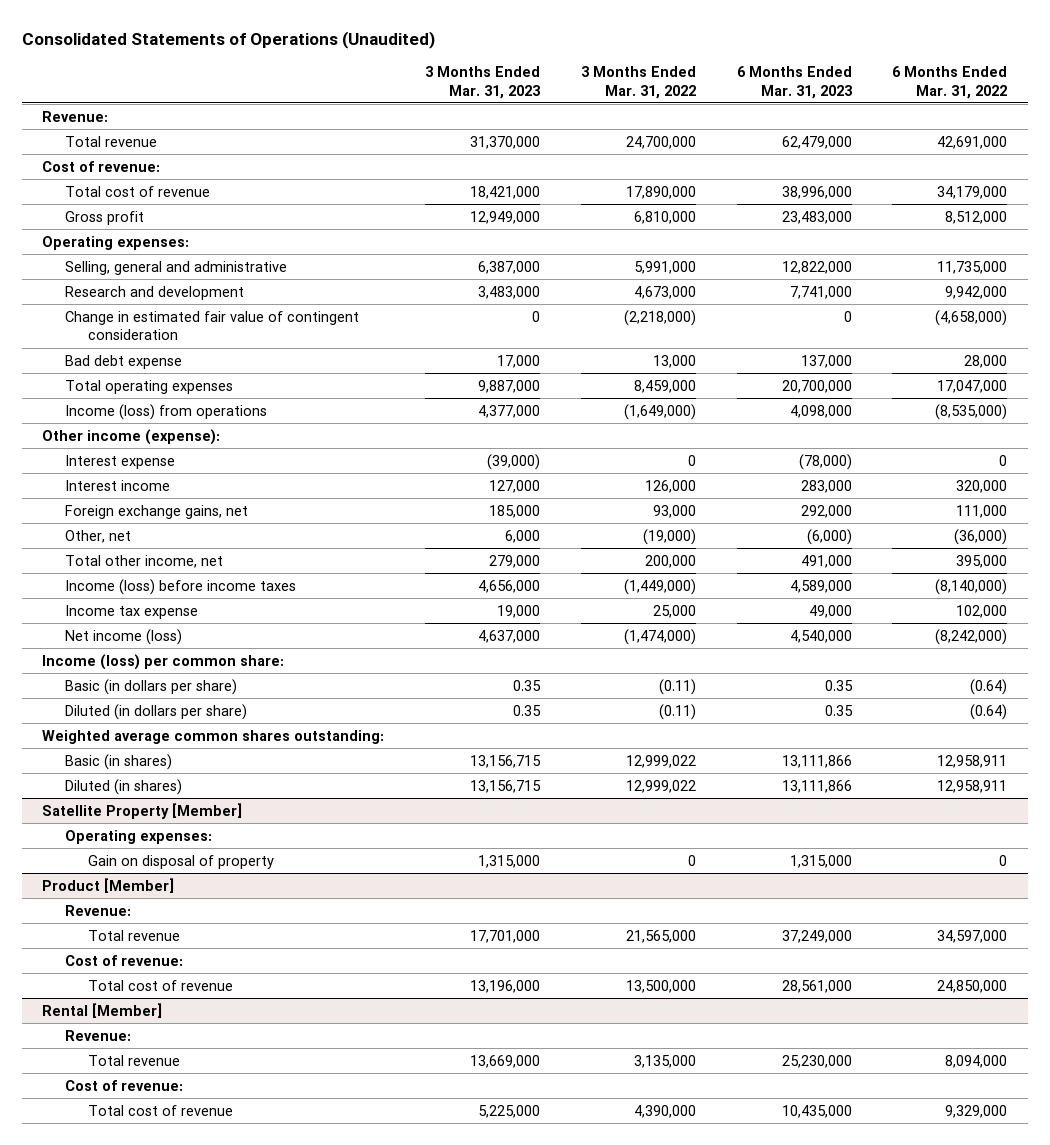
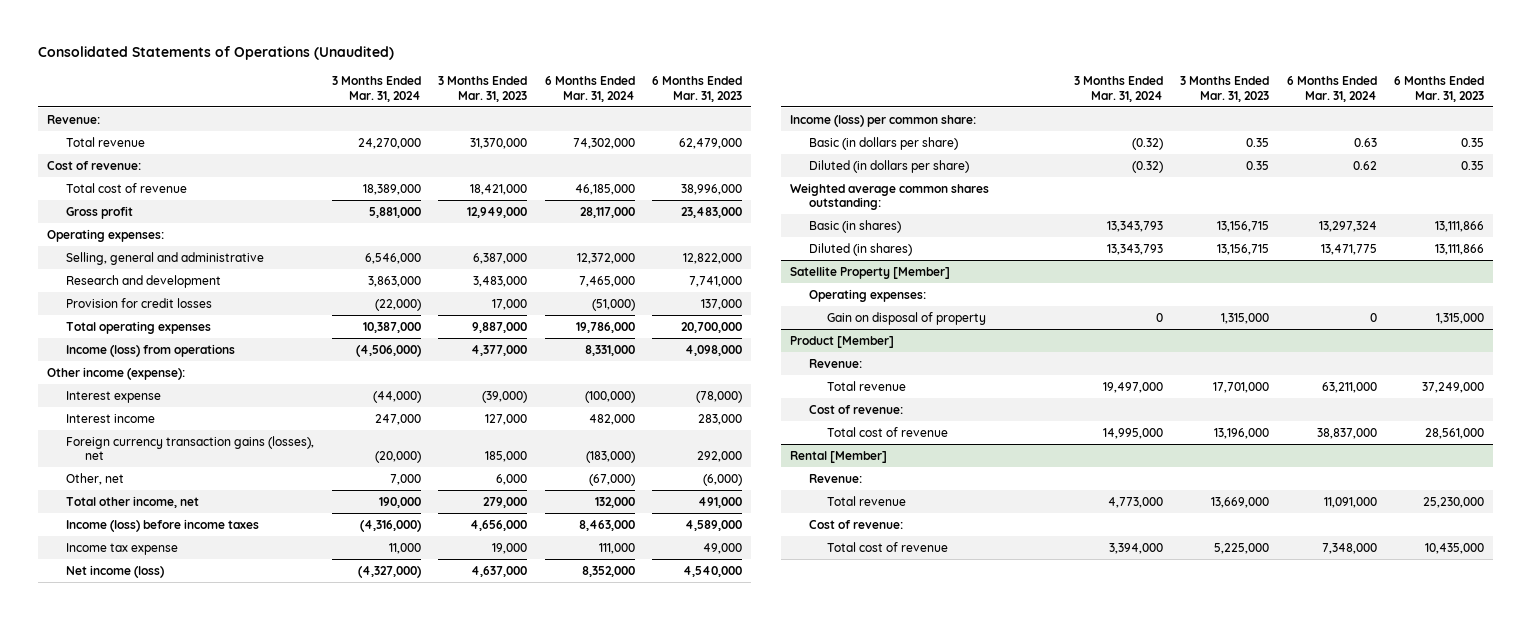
[580,65,696,99] 3 Months Ended Mar. 31, 2022 -> none
[892,65,1008,99] 6 Months Ended Mar. 31, 2022 -> none
none -> [331,75,421,102] 3 Months Ended Mar. 31, 2024
none -> [544,75,635,102] 6 Months Ended Mar. 31, 2024
[65,310,360,341] Change in estimated fair value of contingent consideration -> none
[65,354,183,369] Bad debt expense -> [66,297,213,308] Provision for credit losses
[65,504,249,519] Foreign exchange gains, net -> [66,435,315,461] Foreign currency transaction gains (losses), net

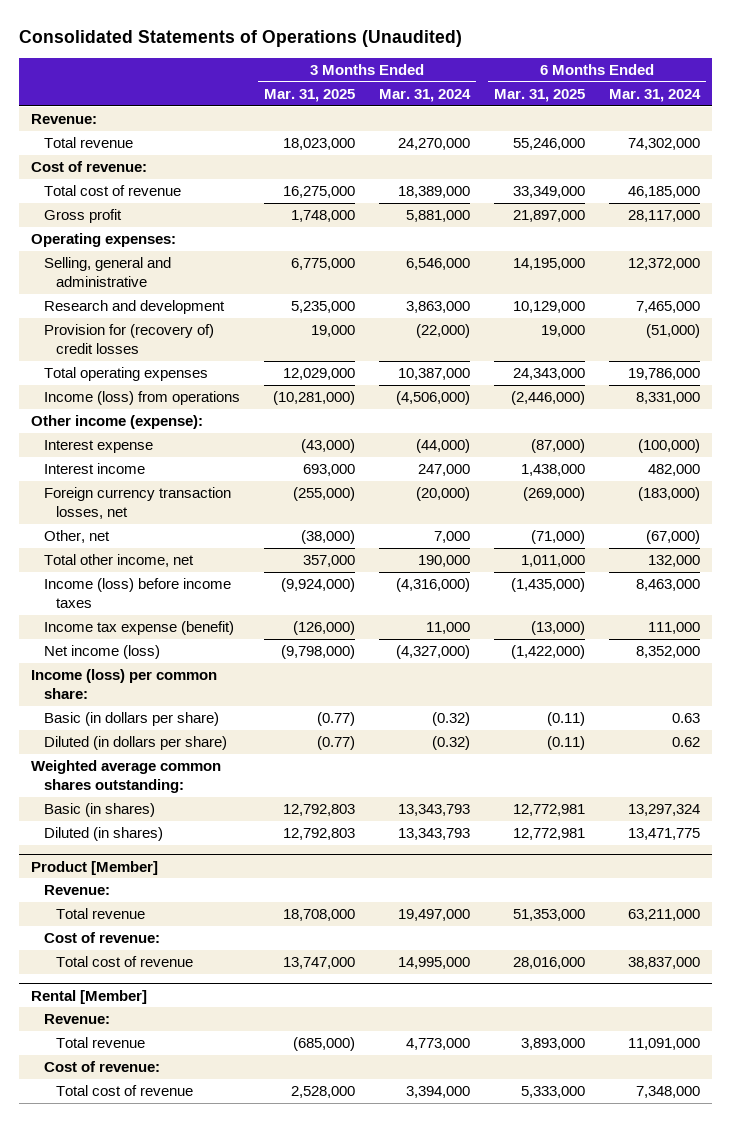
[438,75,528,102] 3 Months Ended Mar. 31, 2023 -> none
[652,75,743,102] 6 Months Ended Mar. 31, 2023 -> none
none -> [263,89,355,103] Mar. 31, 2025
none -> [493,89,585,103] Mar. 31, 2025
[66,297,213,308] Provision for credit losses -> [43,324,214,355] Provision for (recovery of) credit losses
[66,435,315,461] Foreign currency transaction gains (losses), net -> [43,487,231,520] Foreign currency transaction losses, net
[66,542,179,555] Income tax expense -> [43,621,234,636] Income tax expense (benefit)
[789,265,950,279] Satellite Property [Member] -> none
[808,288,926,302] Operating expenses: -> none
[827,311,987,325] Gain on disposal of property -> none

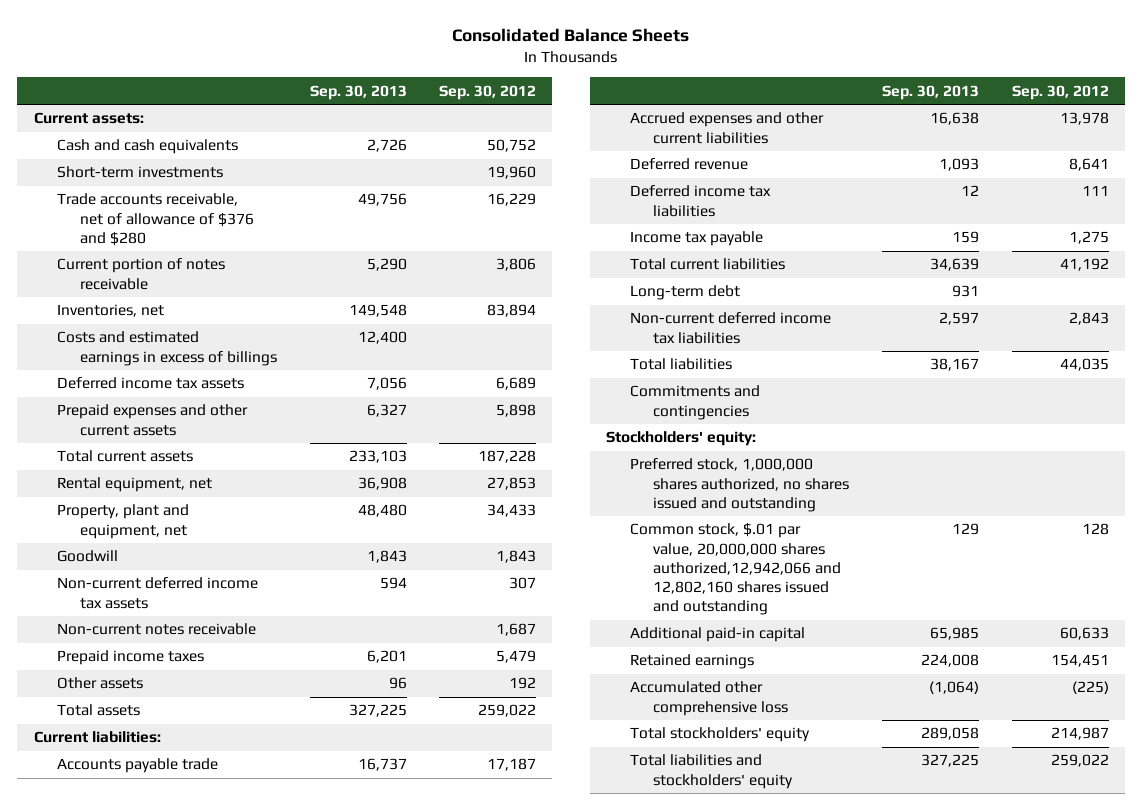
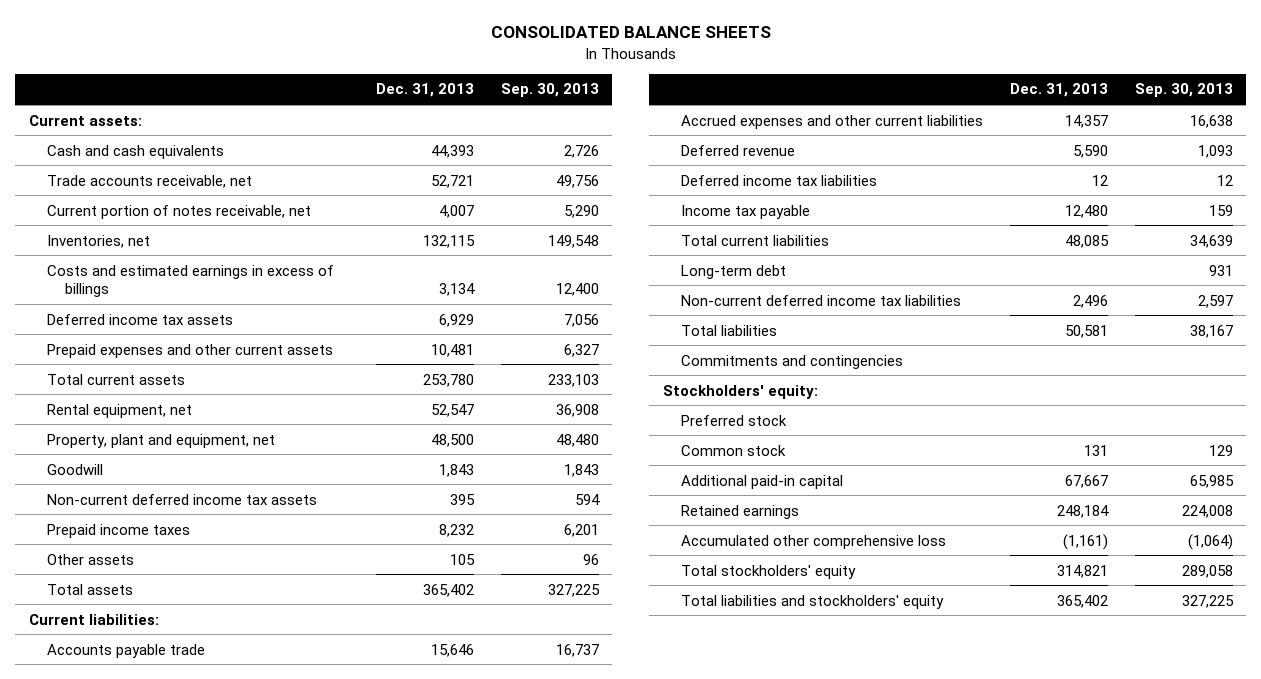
[452,28,690,43] Consolidated Balance Sheets -> [490,26,771,39] CONSOLIDATED BALANCE SHEETS
[438,84,536,100] Sep. 30, 2012 -> none
none -> [375,83,474,98] Dec. 31, 2013
[56,166,223,179] Short-term investments -> none
[56,193,255,246] Trade accounts receivable, net of allowance of $376 and $280 -> [46,174,252,188] Trade accounts receivable, net
[56,258,225,290] Current portion of notes receivable -> [46,204,311,219] Current portion of notes receivable, net
[56,623,256,636] Non-current notes receivable -> none
[629,458,850,512] Preferred stock, 1,000,000 shares authorized, no shares issued and outstanding -> [681,414,788,426] Preferred stock
[629,523,842,616] Common stock, $.01 par value, 20,000,000 shares authorized,12,942,066 and 12,802,160 shares issued and outstanding -> [681,444,787,456] Common stock

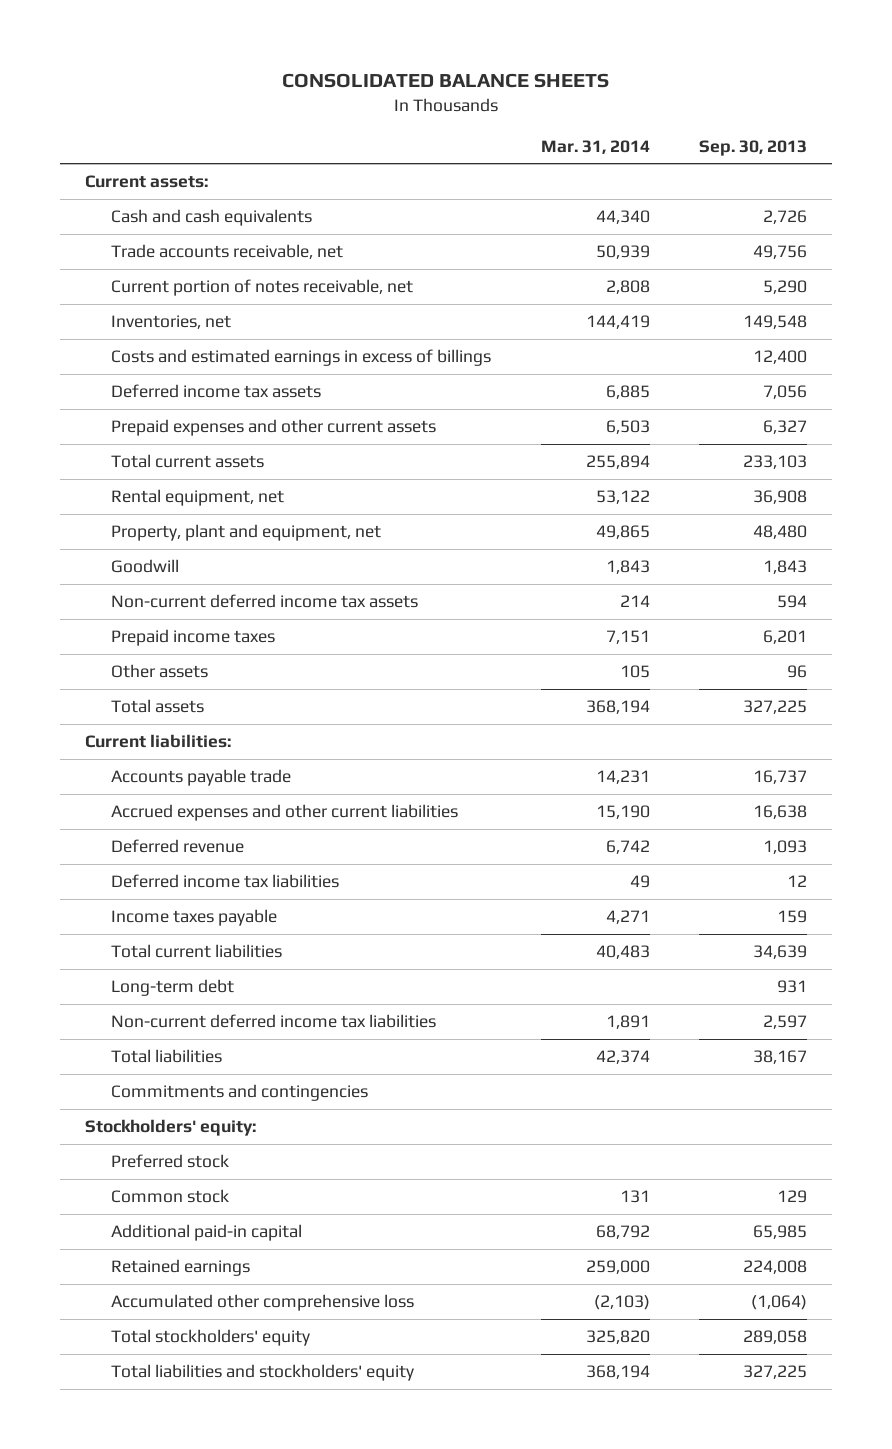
[375,83,474,98] Dec. 31, 2013 -> none
none -> [540,139,650,154] Mar. 31, 2014
[681,204,811,219] Income tax payable -> [111,909,278,927] Income taxes payable

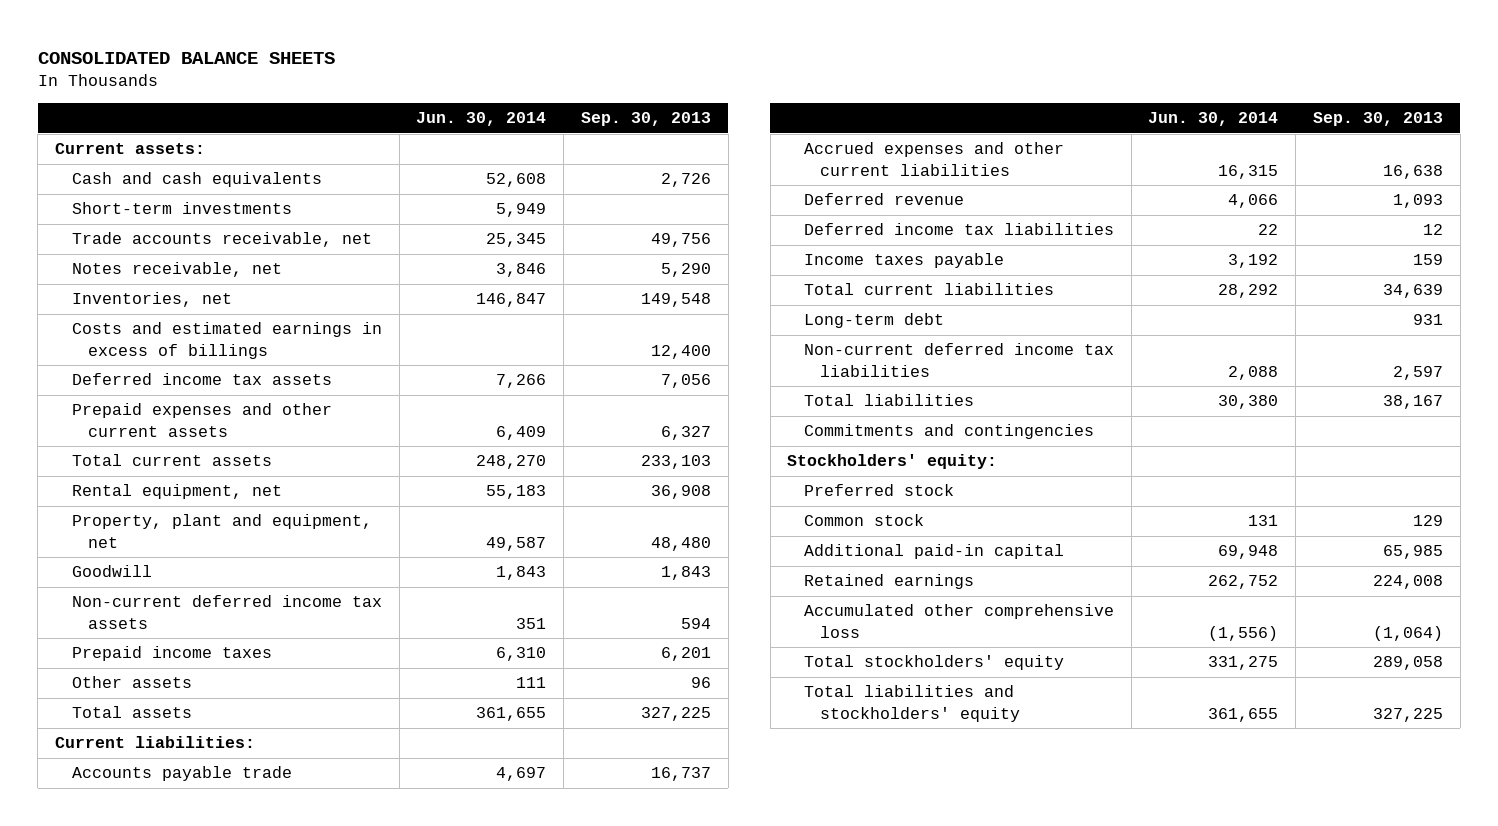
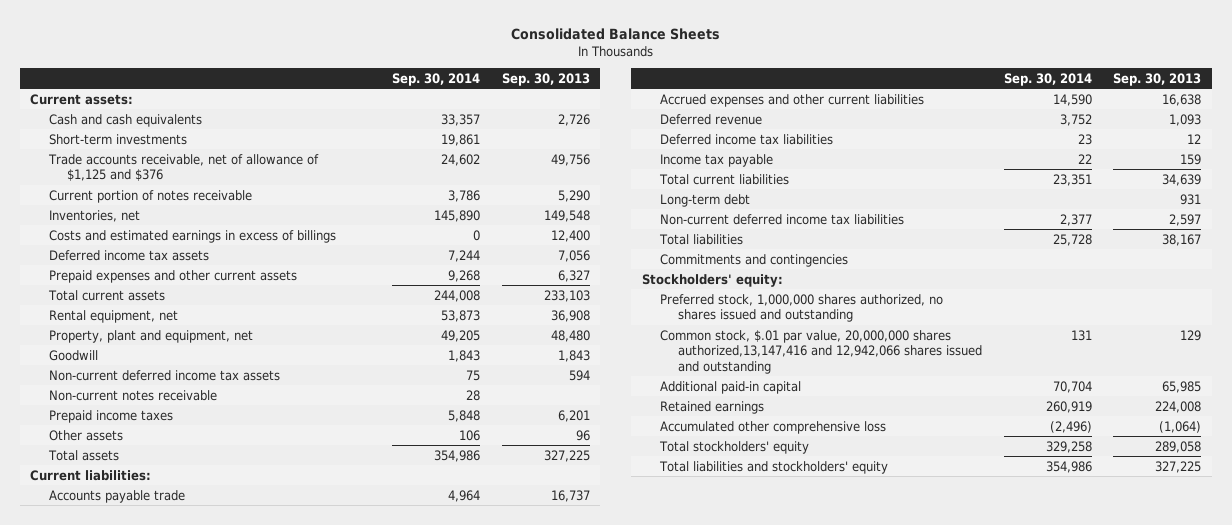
[37,51,335,64] CONSOLIDATED BALANCE SHEETS -> [510,27,720,40] Consolidated Balance Sheets
[416,112,547,127] Jun. 30, 2014 -> none
none -> [392,72,481,86] Sep. 30, 2014
[71,232,372,248] Trade accounts receivable, net -> [47,153,319,182] Trade accounts receivable, net of allowance of $1,125 and $376
[71,262,282,278] Notes receivable, net -> [48,189,252,203] Current portion of notes receivable
none -> [48,389,217,401] Non-current notes receivable
[803,253,1004,269] Income taxes payable -> [660,153,774,167] Income tax payable
[803,484,954,497] Preferred stock -> [660,293,944,323] Preferred stock, 1,000,000 shares authorized, no shares issued and outstanding
[803,514,924,527] Common stock -> [660,329,983,374] Common stock, $.01 par value, 20,000,000 shares authorized,13,147,416 and 12,942,066 shares issued and outstanding

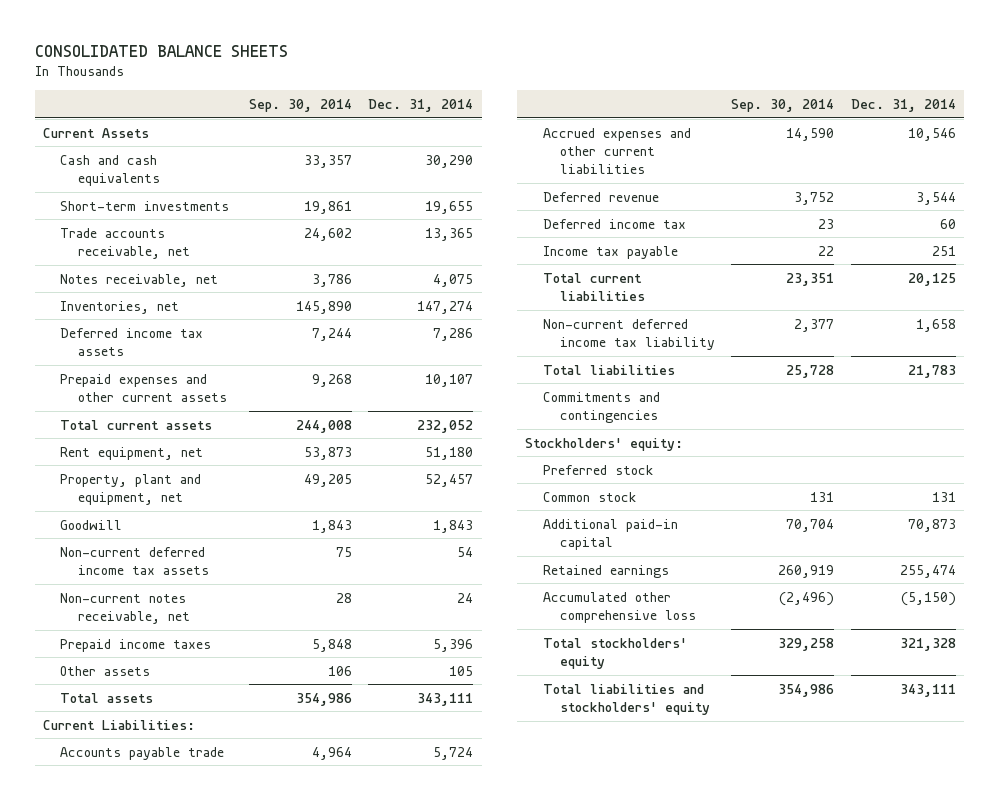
[510,27,720,40] Consolidated Balance Sheets -> [34,44,288,57] CONSOLIDATED BALANCE SHEETS
[501,72,590,86] Sep. 30, 2013 -> none
none -> [368,99,474,113] Dec. 31, 2014
[30,93,134,105] Current assets: -> [42,127,149,138] Current Assets
[47,153,319,182] Trade accounts receivable, net of allowance of $1,125 and $376 -> [60,227,190,259] Trade accounts receivable, net
[48,189,252,203] Current portion of notes receivable -> [60,273,219,287] Notes receivable, net
[48,229,336,243] Costs and estimated earnings in excess of billings -> none
[48,309,178,323] Rental equipment, net -> [60,446,204,460] Rent equipment, net
[48,389,217,401] Non-current notes receivable -> [60,592,190,624] Non-current notes receivable, net
[30,469,152,481] Current liabilities: -> [42,719,195,730] Current Liabilities:
[660,133,834,145] Deferred income tax liabilities -> [542,218,686,229] Deferred income tax
[660,193,751,207] Long-term debt -> none
[660,213,905,225] Non-current deferred income tax liabilities -> [542,318,716,350] Non-current deferred income tax liability
[660,293,944,323] Preferred stock, 1,000,000 shares authorized, no shares issued and outstanding -> [542,464,653,475] Preferred stock
[660,329,983,374] Common stock, $.01 par value, 20,000,000 shares authorized,13,147,416 and 12,942,066 shares issued and outstanding -> [542,491,636,502] Common stock

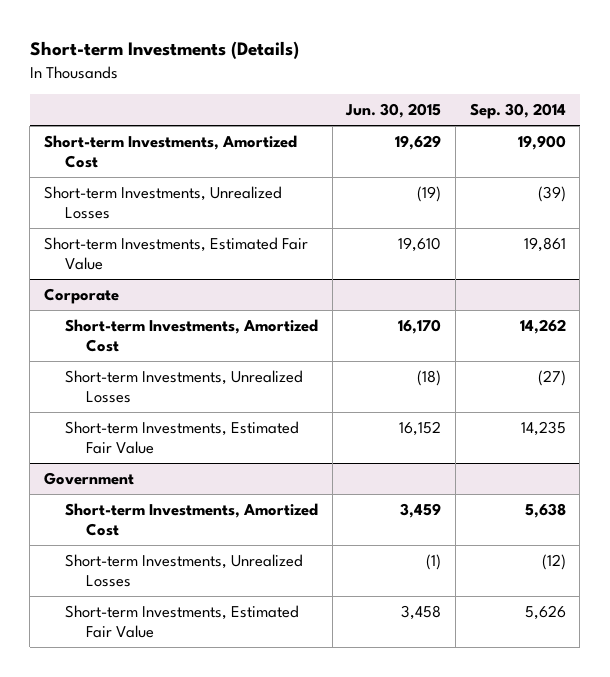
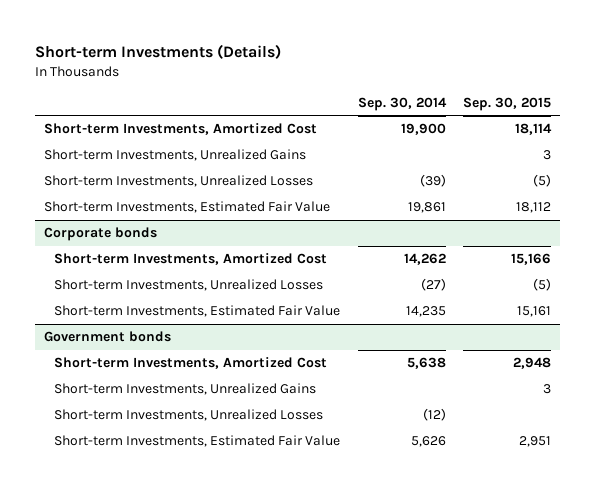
[345,103,442,119] Jun. 30, 2015 -> none
none -> [463,96,552,111] Sep. 30, 2015
none -> [43,149,306,162] Short-term Investments, Unrealized Gains
[43,287,119,304] Corporate -> [43,227,157,242] Corporate bonds
[43,471,134,485] Government -> [43,331,171,343] Government bonds
none -> [53,383,316,396] Short-term Investments, Unrealized Gains

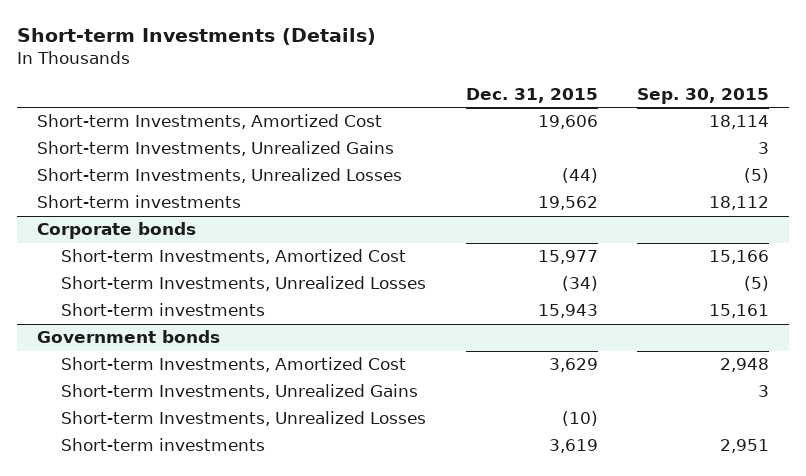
[357,96,447,111] Sep. 30, 2014 -> none
none -> [465,87,598,103] Dec. 31, 2015
[43,201,330,214] Short-term Investments, Estimated Fair Value -> [36,195,241,209] Short-term investments
[53,305,340,318] Short-term Investments, Estimated Fair Value -> [60,303,265,317] Short-term investments
[53,435,340,448] Short-term Investments, Estimated Fair Value -> [60,438,265,452] Short-term investments

